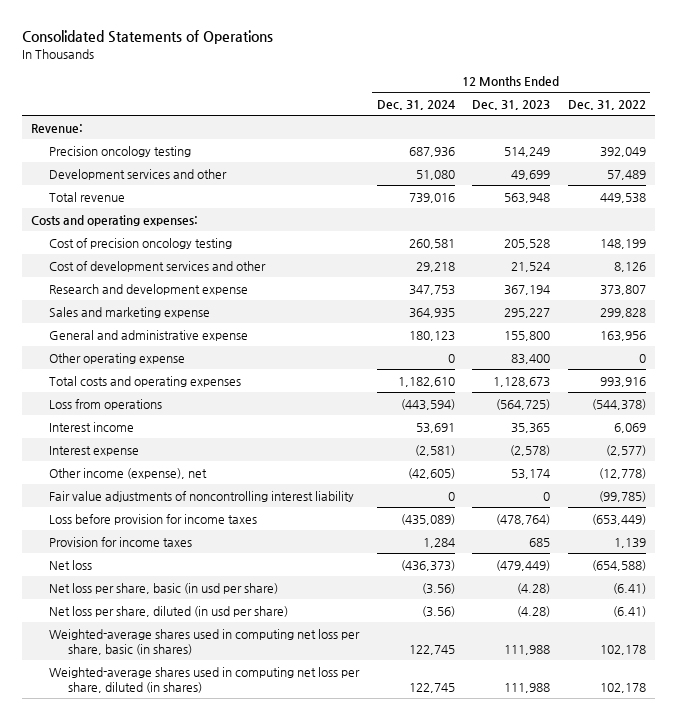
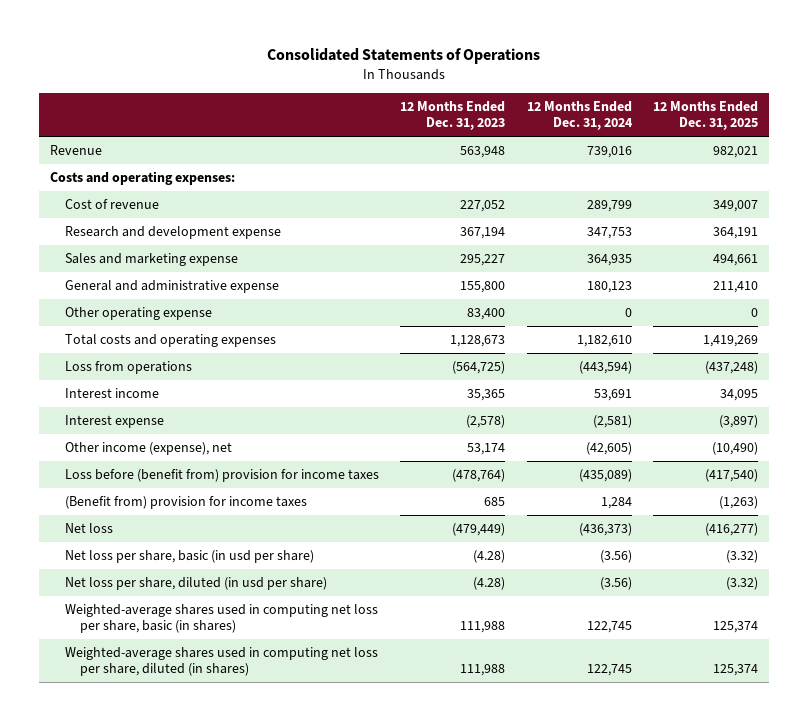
[567,100,646,111] Dec. 31, 2022 -> none
none -> [653,101,759,131] 12 Months Ended Dec. 31, 2025
[30,123,83,133] Revenue: -> none
[49,145,192,157] Precision oncology testing -> none
[49,168,228,180] Development services and other -> none
[49,191,126,202] Total revenue -> [49,145,102,156] Revenue
[49,237,233,249] Cost of precision oncology testing -> none
[49,260,267,272] Cost of development services and other -> none
none -> [64,199,159,210] Cost of revenue
[49,490,355,502] Fair value adjustments of noncontrolling interest liability -> none
[49,513,258,525] Loss before provision for income taxes -> [64,469,379,483] Loss before (benefit from) provision for income taxes
[49,536,193,547] Provision for income taxes -> [64,496,307,510] (Benefit from) provision for income taxes

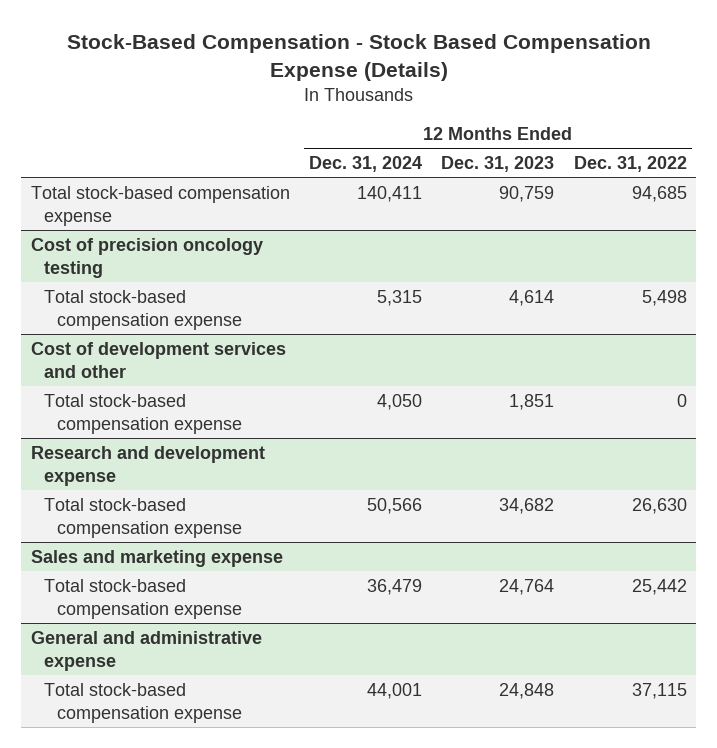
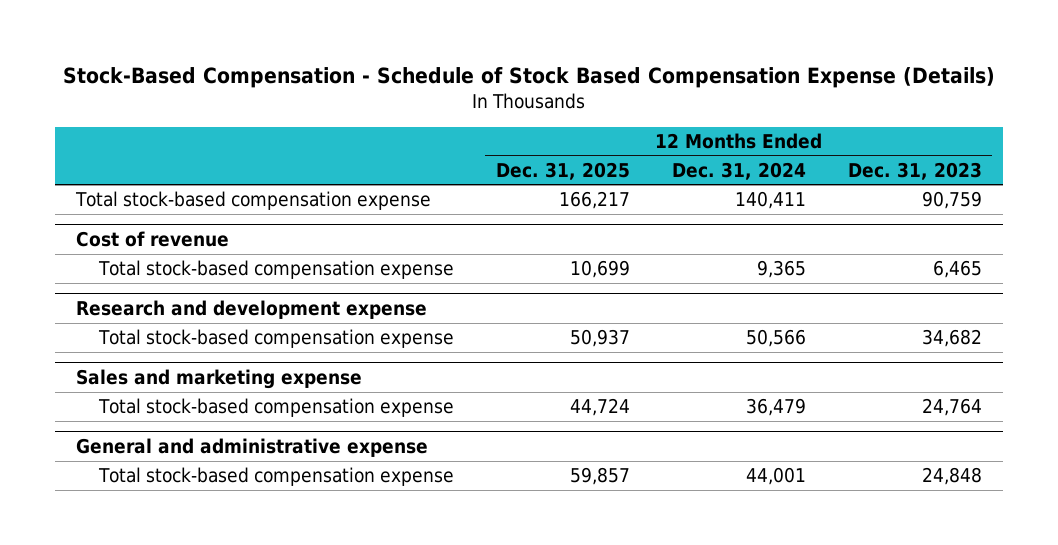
[66,33,651,82] Stock-Based Compensation - Stock Based Compensation Expense (Details) -> [62,67,995,89] Stock-Based Compensation - Schedule of Stock Based Compensation Expense (Details)
[573,156,687,173] Dec. 31, 2022 -> none
none -> [495,161,630,180] Dec. 31, 2025
[30,237,263,278] Cost of precision oncology testing -> none
[30,341,286,378] Cost of development services and other -> none
[43,393,242,434] Total stock-based compensation expense -> none
none -> [76,230,230,247] Cost of revenue
[376,289,422,306] 5,315 -> [756,260,806,279] 9,365
[509,289,555,306] 4,614 -> [932,260,982,279] 6,465

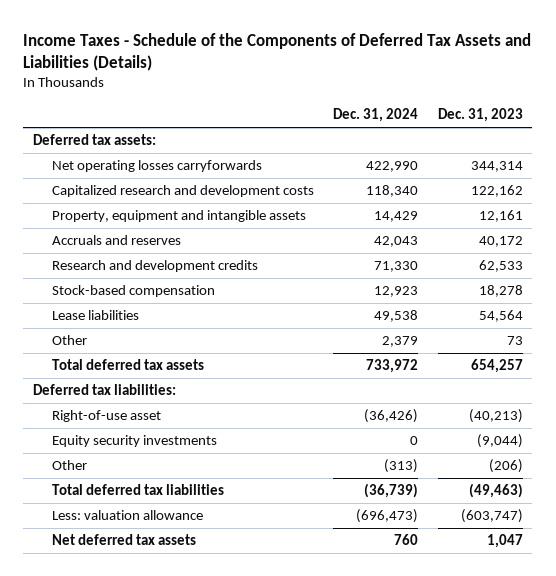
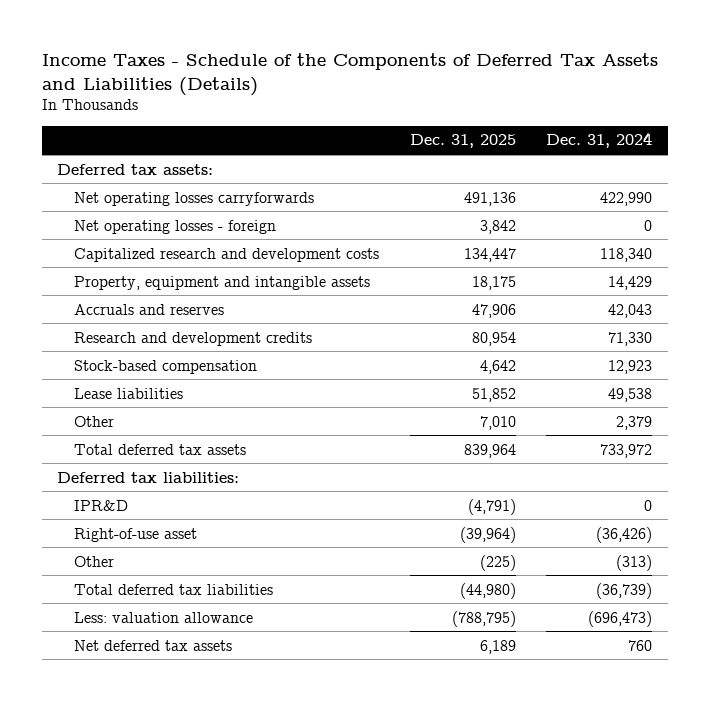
[437,108,523,123] Dec. 31, 2023 -> none
none -> [409,134,516,149] Dec. 31, 2025
none -> [74,219,277,234] Net operating losses - foreign
none -> [74,499,129,511] IPR&D
[51,435,217,448] Equity security investments -> none

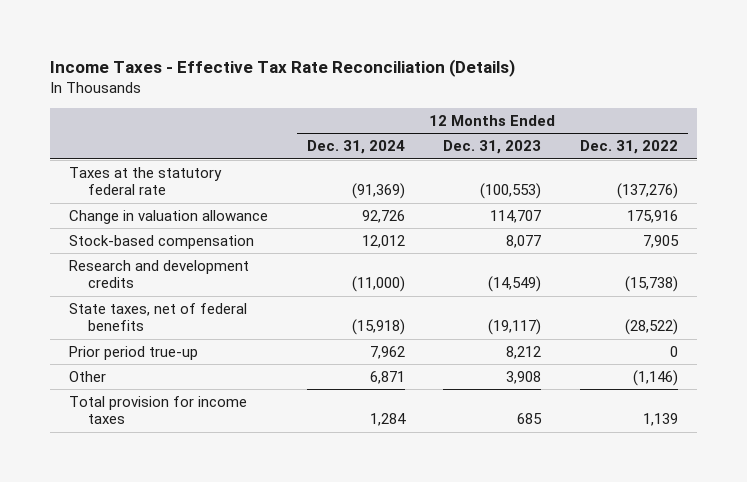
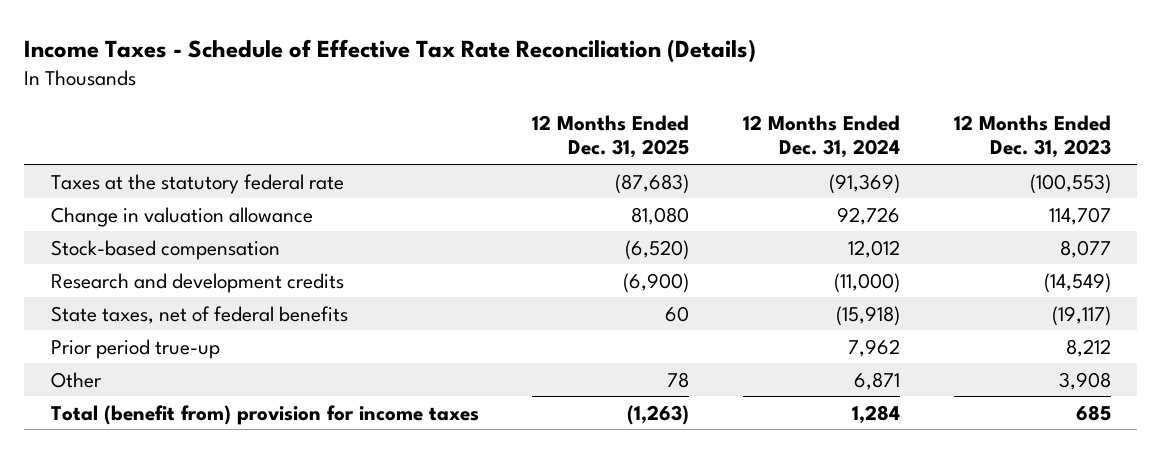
[49,59,515,78] Income Taxes - Effective Tax Rate Reconciliation (Details) -> [23,38,756,63] Income Taxes - Schedule of Effective Tax Rate Reconciliation (Details)
[579,140,678,155] Dec. 31, 2022 -> none
none -> [532,114,690,159] 12 Months Ended Dec. 31, 2025
[69,395,248,425] Total provision for income taxes -> [50,404,479,425] Total (benefit from) provision for income taxes

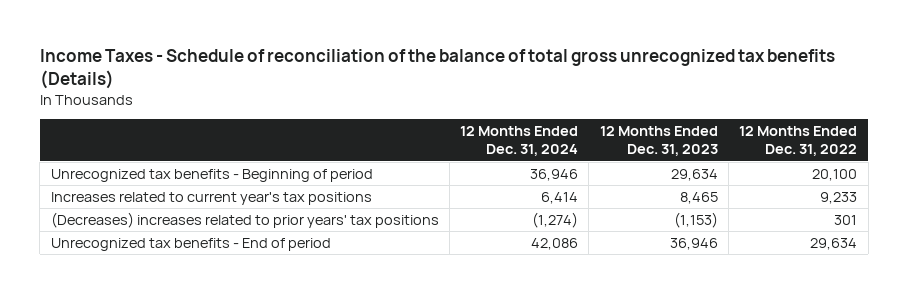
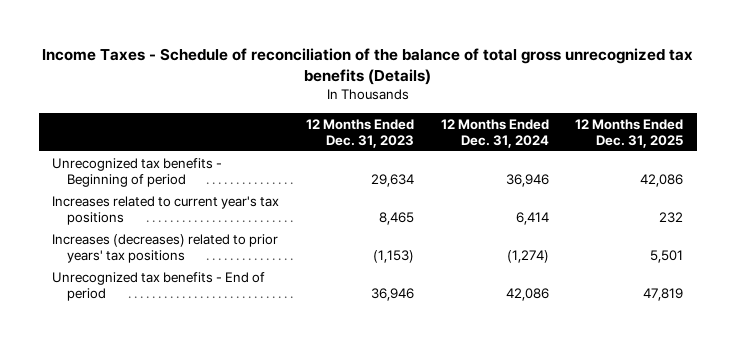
[739,126,858,157] 12 Months Ended Dec. 31, 2022 -> none
none -> [575,118,684,149] 12 Months Ended Dec. 31, 2025
[50,211,439,228] (Decreases) increases related to prior years' tax positions -> [52,233,279,264] Increases (decreases) related to prior years' tax positions

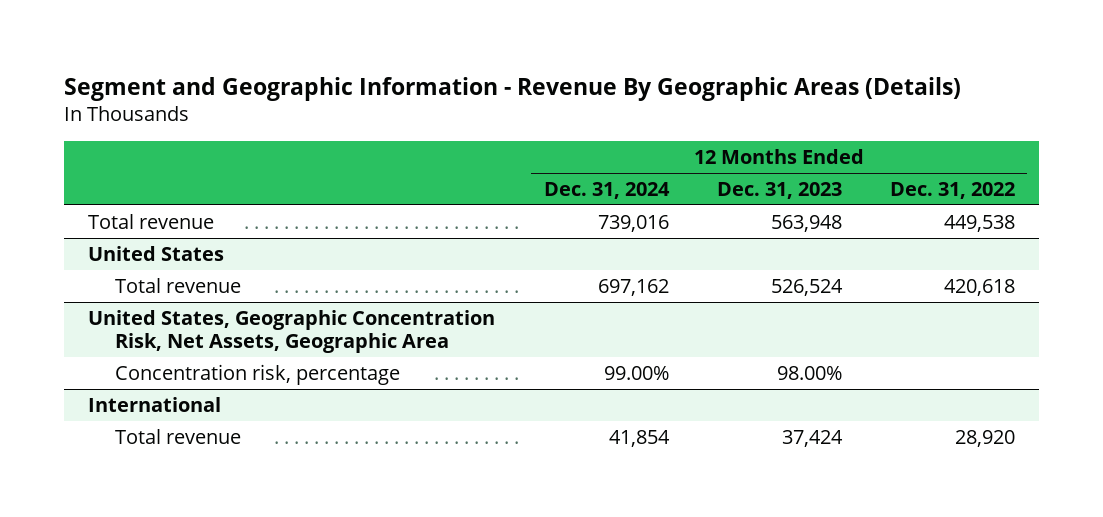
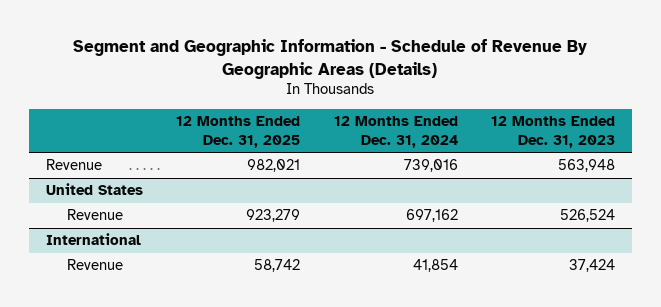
[64,76,962,101] Segment and Geographic Information - Revenue By Geographic Areas (Details) -> [73,38,588,79] Segment and Geographic Information - Schedule of Revenue By Geographic Areas (Details)
[890,182,1016,200] Dec. 31, 2022 -> none
none -> [176,116,301,148] 12 Months Ended Dec. 31, 2025
[88,213,215,229] Total revenue -> [45,159,102,171] Revenue
[88,309,496,354] United States, Geographic Concentration Risk, Net Assets, Geographic Area -> none
[115,363,401,385] Concentration risk, percentage -> none
[115,277,242,293] Total revenue -> [66,209,123,221] Revenue
[115,428,242,444] Total revenue -> [66,259,123,271] Revenue

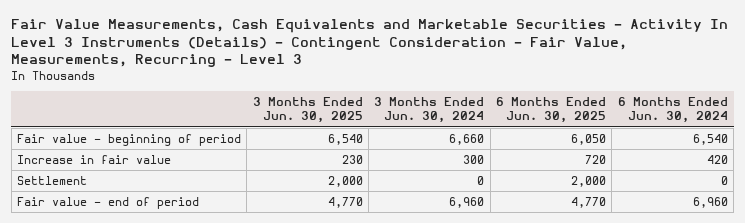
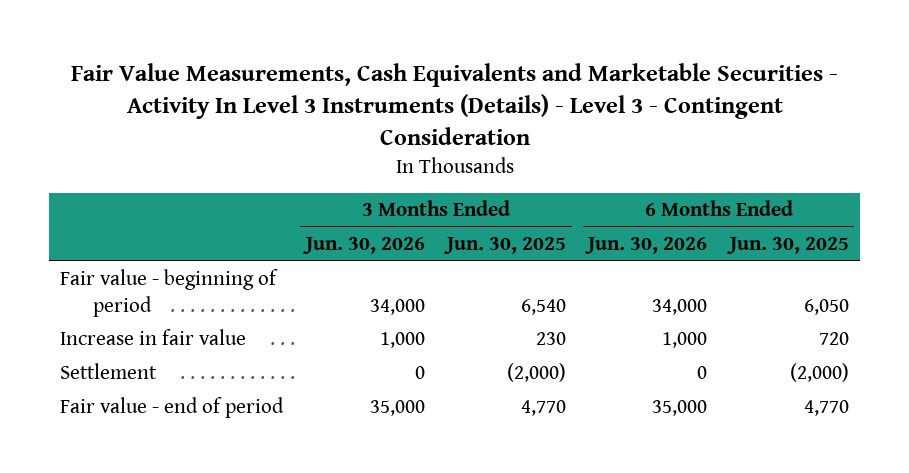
[11,18,729,68] Fair Value Measurements, Cash Equivalents and Marketable Securities - Activity In Level 3 Instruments (Details) - Contingent Consideration - Fair Value, Measurements, Recurring - Level 3 -> [70,63,838,145] Fair Value Measurements, Cash Equivalents and Marketable Securities - Activity In Level 3 Instruments (Details) - Level 3 - Contingent Consideration
[374,97,485,124] 3 Months Ended Jun. 30, 2024 -> none
[617,97,728,124] 6 Months Ended Jun. 30, 2024 -> none
none -> [302,236,425,254] Jun. 30, 2026
none -> [585,236,708,254] Jun. 30, 2026
[327,175,363,187] 2,000 -> [507,363,567,383] (2,000)
[571,175,607,187] 2,000 -> [789,363,849,383] (2,000)

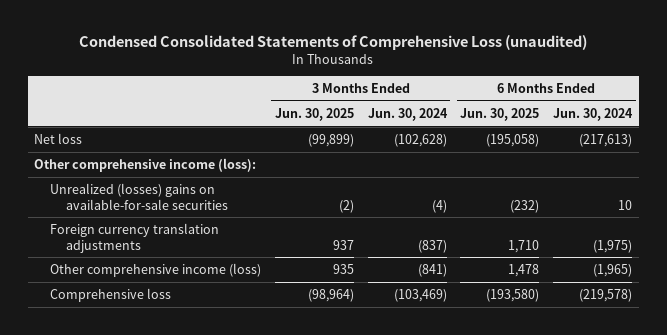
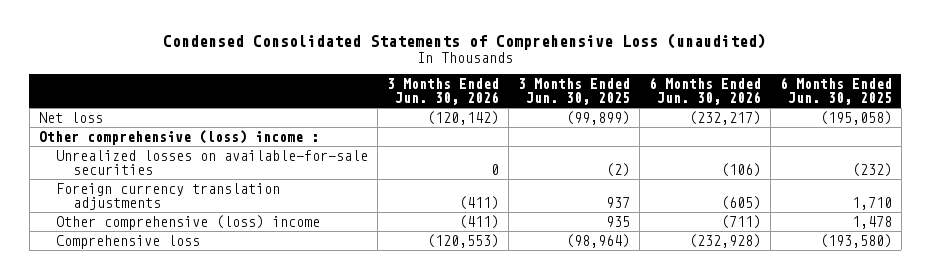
[367,107,448,121] Jun. 30, 2024 -> none
[553,107,634,121] Jun. 30, 2024 -> none
none -> [387,77,500,106] 3 Months Ended Jun. 30, 2026
none -> [648,76,761,106] 6 Months Ended Jun. 30, 2026
[34,157,257,172] Other comprehensive income (loss): -> [38,129,319,145] Other comprehensive (loss) income :
[50,182,228,210] Unrealized (losses) gains on available-for-sale securities -> [56,149,369,176] Unrealized losses on available-for-sale securities
[50,262,262,277] Other comprehensive income (loss) -> [56,214,321,230] Other comprehensive (loss) income

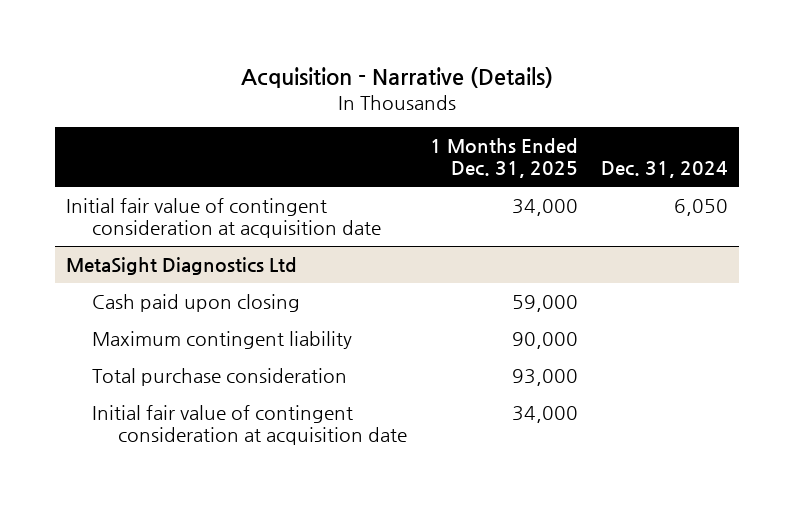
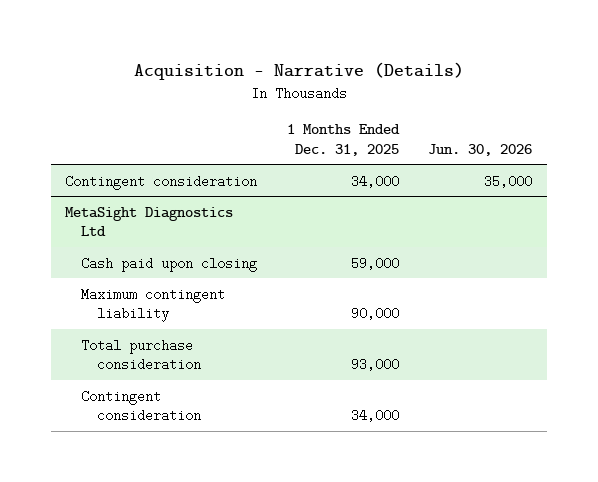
[600,161,728,179] Dec. 31, 2024 -> none
none -> [428,143,533,156] Jun. 30, 2026
[66,197,382,239] Initial fair value of contingent consideration at acquisition date -> [65,174,258,190] Contingent consideration
[92,404,408,446] Initial fair value of contingent consideration at acquisition date -> [81,389,202,422] Contingent consideration

